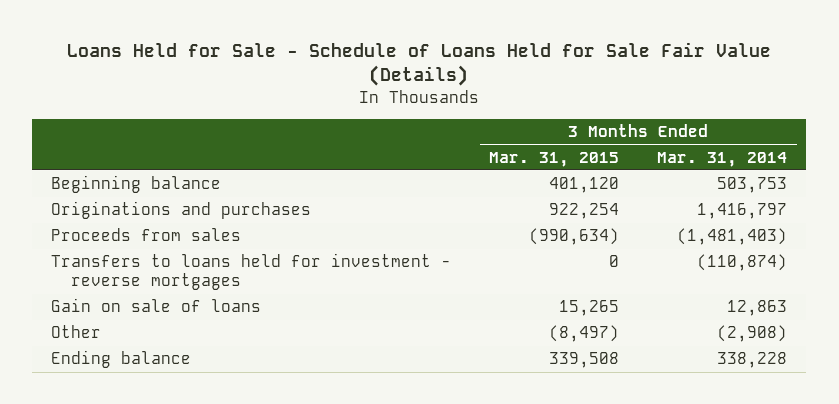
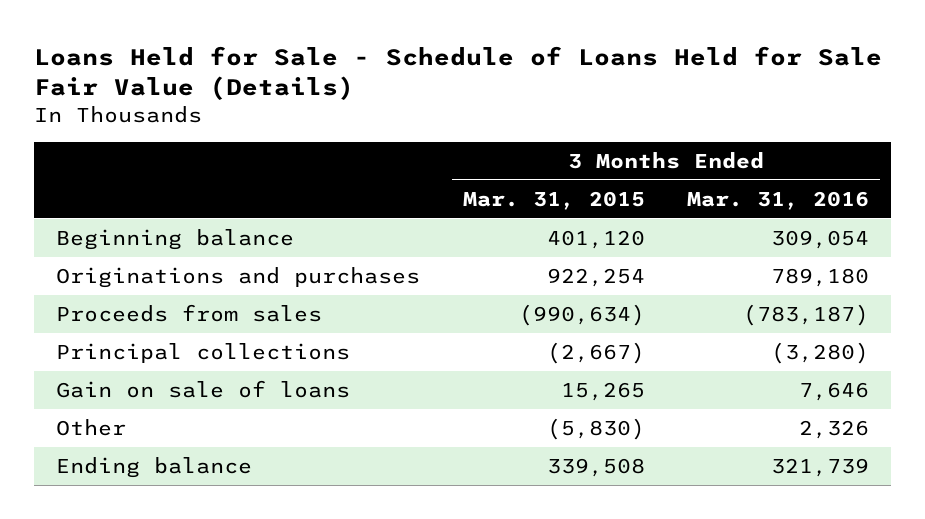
[657,151,788,167] Mar. 31, 2014 -> none
none -> [687,190,870,210] Mar. 31, 2016
[51,253,452,291] Transfers to loans held for investment - reverse mortgages -> none
none -> [55,342,350,363] Principal collections
[549,325,620,343] (8,497) -> [546,417,645,440] (5,830)

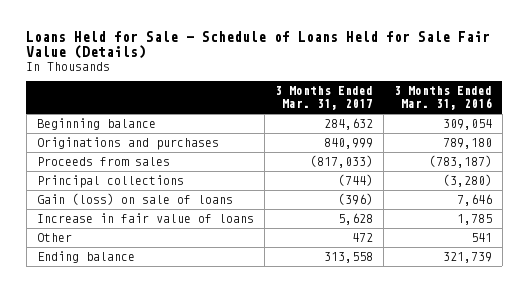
[462,190,645,210] Mar. 31, 2015 -> none
none -> [274,86,373,111] 3 Months Ended Mar. 31, 2017
[55,379,350,398] Gain on sale of loans -> [36,193,233,206] Gain (loss) on sale of loans
none -> [36,213,254,224] Increase in fair value of loans
[799,419,870,439] 2,326 -> [470,233,492,243] 541

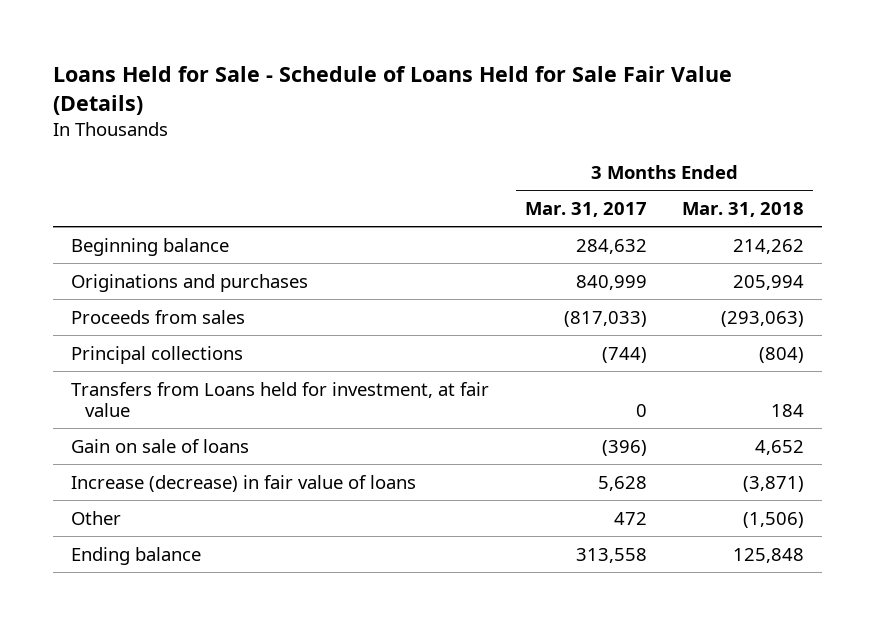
[393,86,492,111] 3 Months Ended Mar. 31, 2016 -> none
none -> [682,202,805,218] Mar. 31, 2018
none -> [71,381,490,418] Transfers from Loans held for investment, at fair value
[36,193,233,206] Gain (loss) on sale of loans -> [71,438,250,453] Gain on sale of loans
[36,213,254,224] Increase in fair value of loans -> [71,474,417,492] Increase (decrease) in fair value of loans

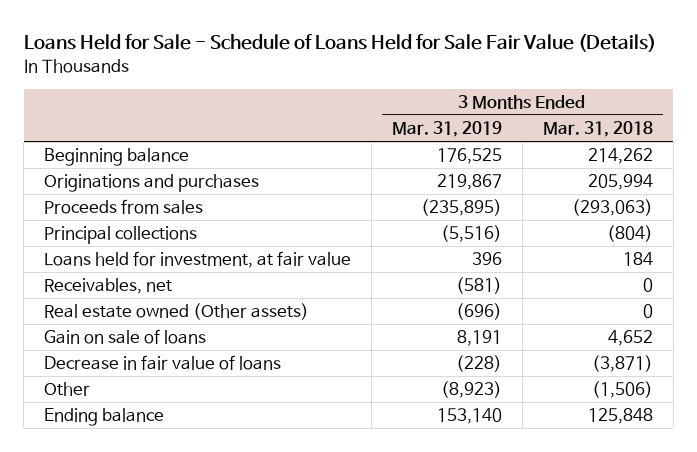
[524,202,647,218] Mar. 31, 2017 -> none
none -> [391,120,502,137] Mar. 31, 2019
[71,381,490,418] Transfers from Loans held for investment, at fair value -> [44,251,352,269] Loans held for investment, at fair value
none -> [44,278,173,295] Receivables, net
none -> [44,303,310,321] Real estate owned (Other assets)
[71,474,417,492] Increase (decrease) in fair value of loans -> [44,355,282,371] Decrease in fair value of loans

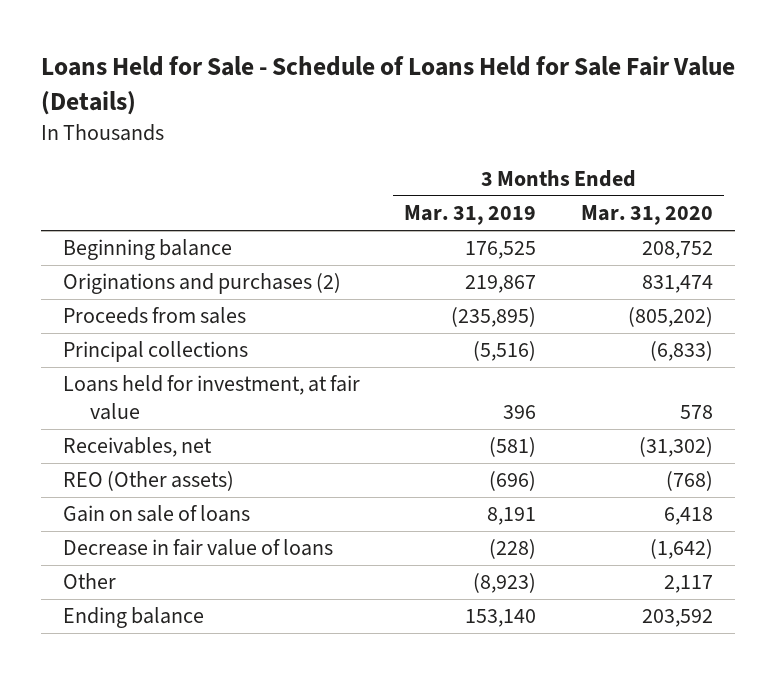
[542,120,653,137] Mar. 31, 2018 -> none
none -> [580,205,713,226] Mar. 31, 2020
[44,174,260,193] Originations and purchases -> [63,273,342,295] Originations and purchases (2)
[44,303,310,321] Real estate owned (Other assets) -> [63,471,235,492] REO (Other assets)

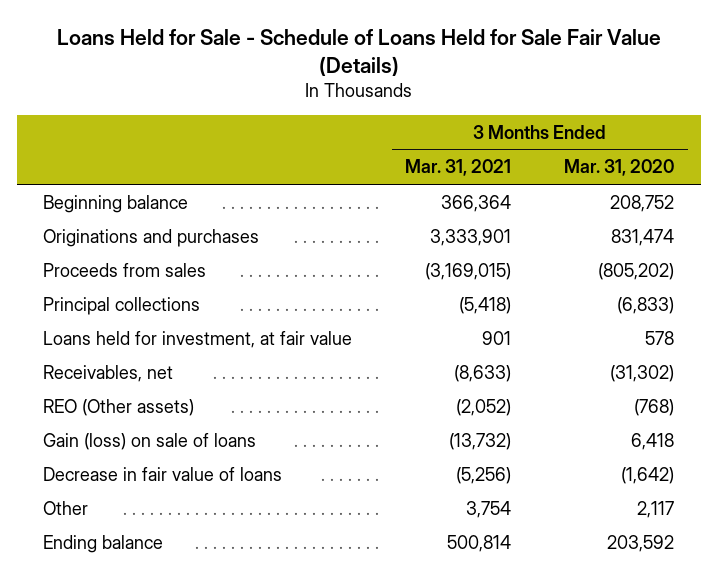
[404,205,537,226] Mar. 31, 2019 -> none
none -> [405,159,512,177] Mar. 31, 2021
[63,273,342,295] Originations and purchases (2) -> [43,228,260,247] Originations and purchases
[63,505,251,523] Gain on sale of loans -> [43,432,257,450] Gain (loss) on sale of loans

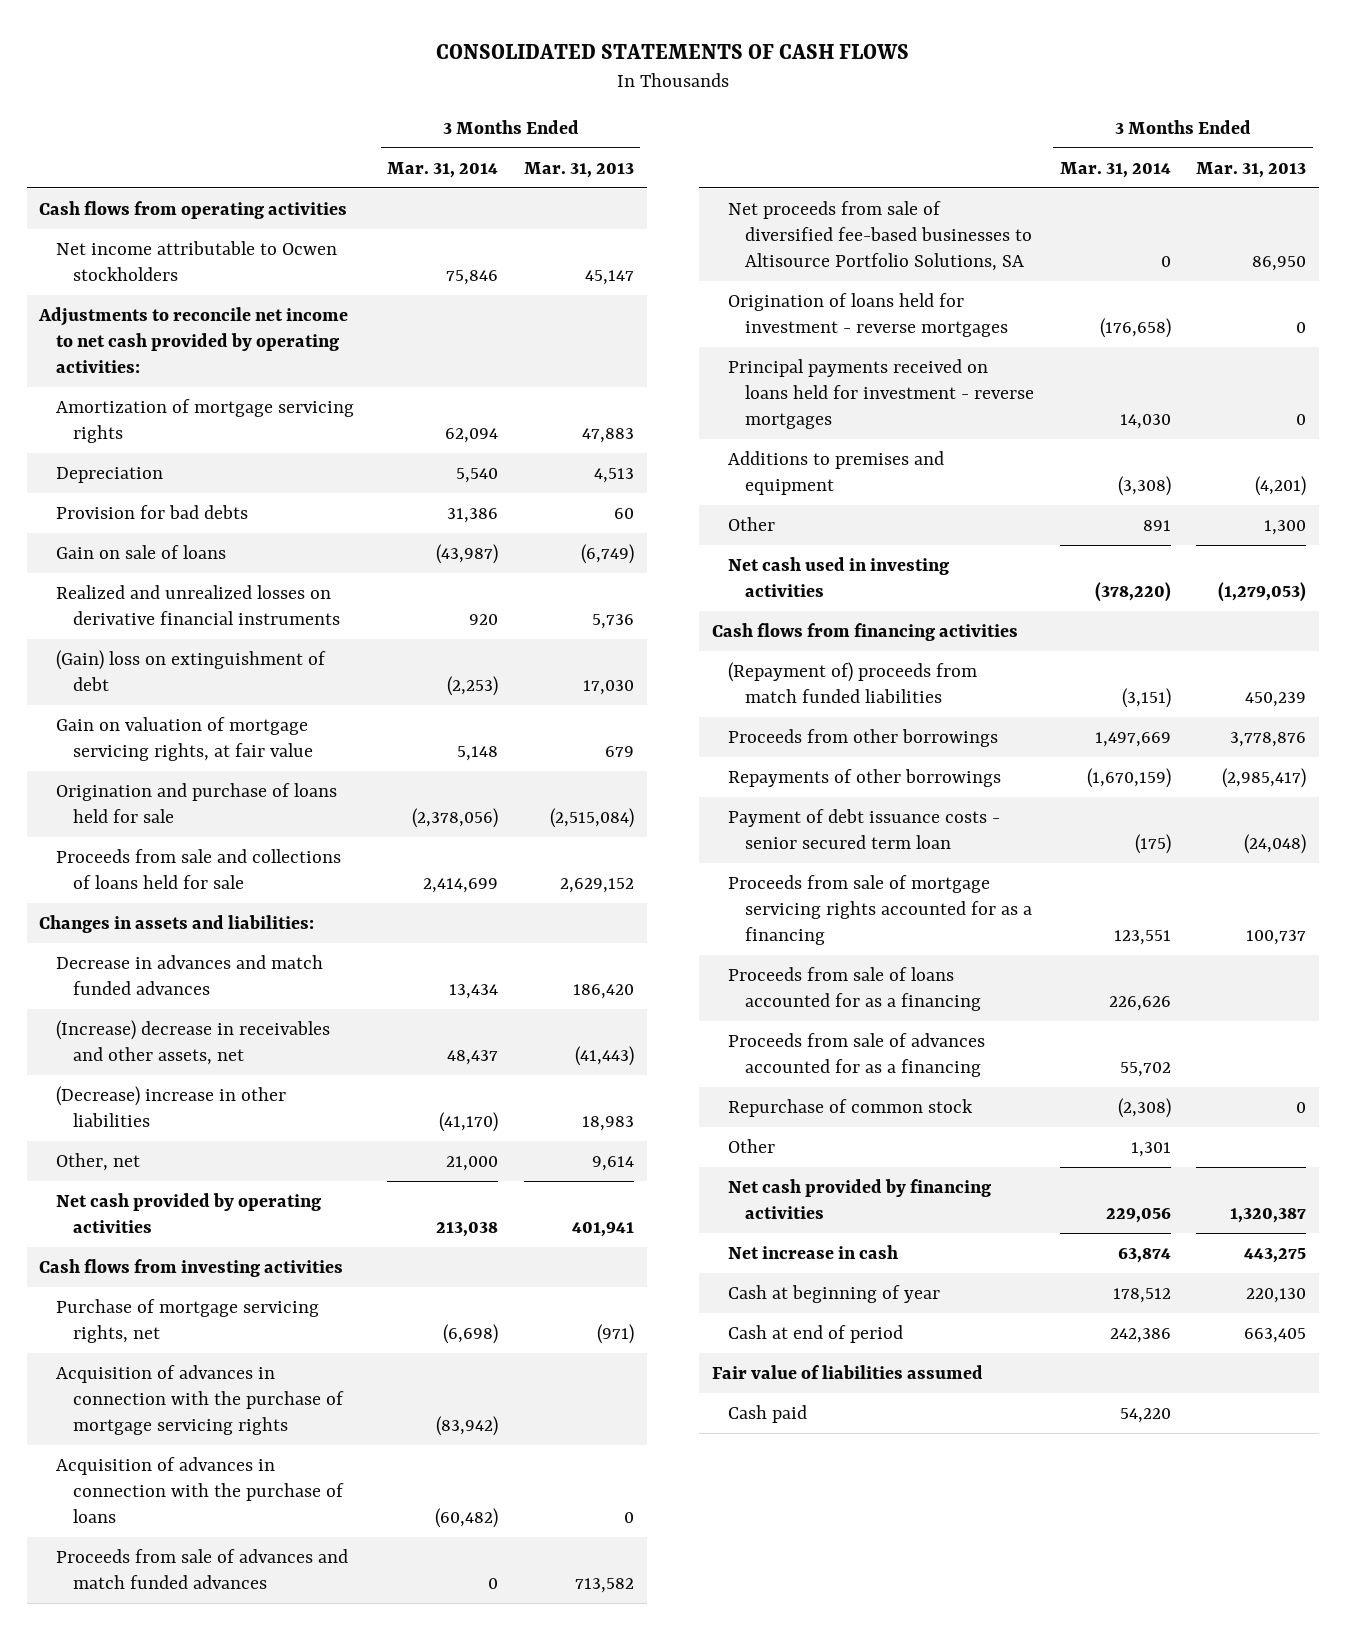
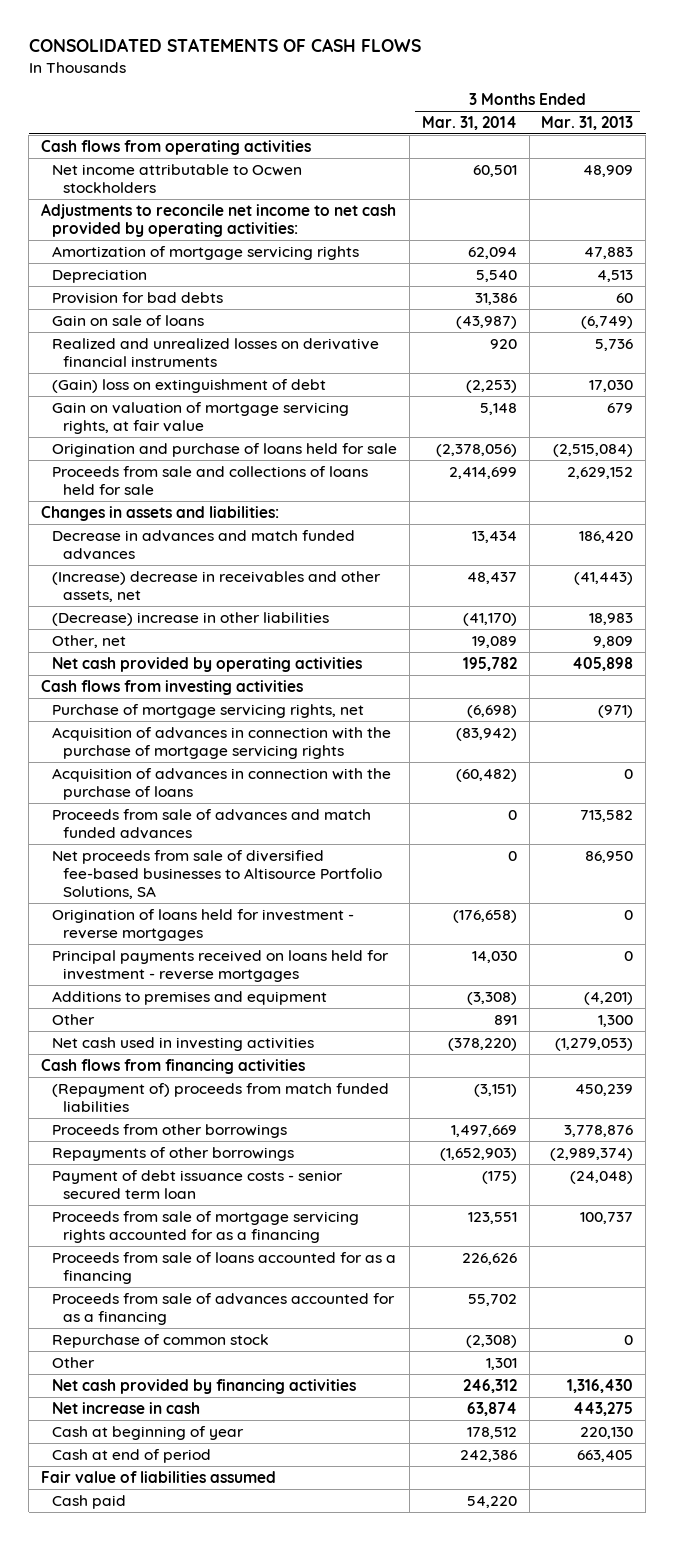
[446,269,499,285] 75,846 -> [472,164,517,177] 60,501
[585,269,635,285] 45,147 -> [583,164,634,177] 48,909
[446,1155,499,1171] 21,000 -> [471,635,517,648] 19,089
[592,1155,635,1171] 9,614 -> [593,635,634,648] 9,809
[436,1221,499,1237] 213,038 -> [462,656,517,671] 195,782
[572,1221,635,1237] 401,941 -> [572,656,634,671] 405,898
[1086,767,1171,788] (1,670,159) -> [439,1147,517,1161] (1,652,903)
[1222,767,1307,788] (2,985,417) -> [550,1147,634,1161] (2,989,374)
[1105,1207,1171,1223] 229,056 -> [462,1378,517,1393] 246,312
[1230,1207,1307,1223] 1,320,387 -> [567,1378,634,1393] 1,316,430

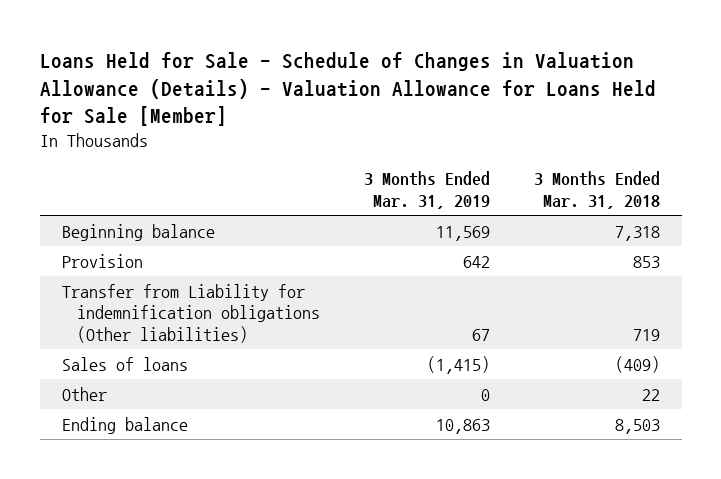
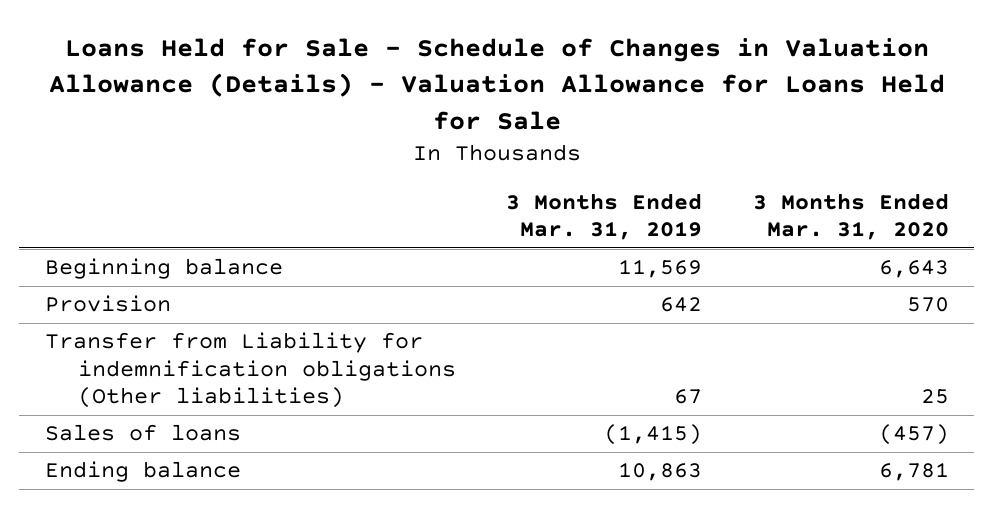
[39,52,656,127] Loans Held for Sale - Schedule of Changes in Valuation Allowance (Details) - Valuation Allowance for Loans Held for Sale [Member] -> [48,37,945,130] Loans Held for Sale - Schedule of Changes in Valuation Allowance (Details) - Valuation Allowance for Loans Held for Sale
[533,171,660,210] 3 Months Ended Mar. 31, 2018 -> none
none -> [753,192,950,241] 3 Months Ended Mar. 31, 2020
[61,386,107,401] Other -> none

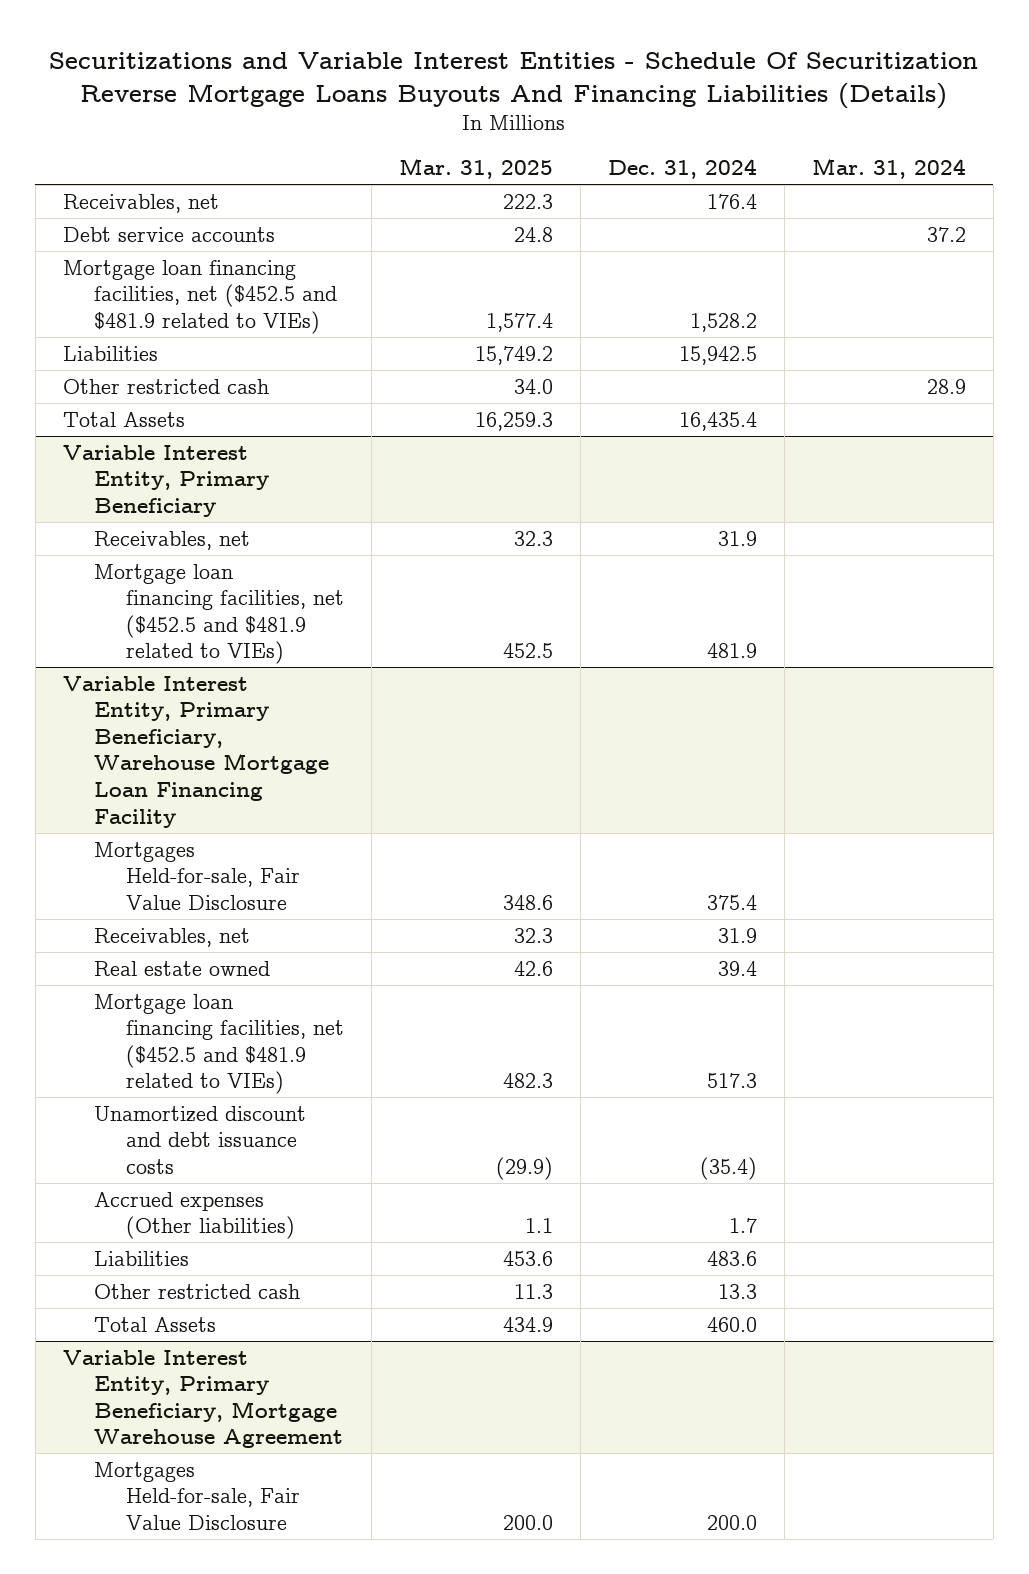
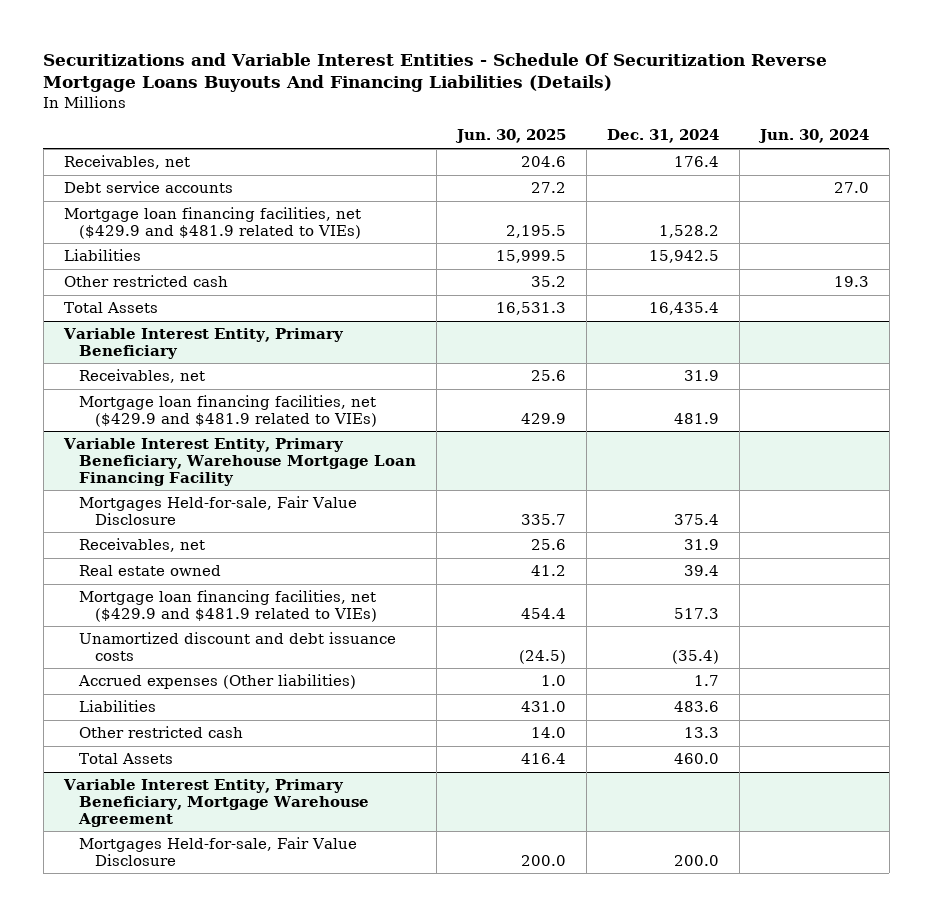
[398,158,553,180] Mar. 31, 2025 -> none
[811,158,966,180] Mar. 31, 2024 -> none
none -> [455,129,567,144] Jun. 30, 2025
none -> [757,129,869,144] Jun. 30, 2024
[62,259,338,334] Mortgage loan financing facilities, net ($452.5 and $481.9 related to VIEs) -> [63,207,362,239] Mortgage loan financing facilities, net ($429.9 and $481.9 related to VIEs)
[94,563,344,665] Mortgage loan financing facilities, net ($452.5 and $481.9 related to VIEs) -> [79,395,377,427] Mortgage loan financing facilities, net ($429.9 and $481.9 related to VIEs)
[94,993,344,1095] Mortgage loan financing facilities, net ($452.5 and $481.9 related to VIEs) -> [79,590,377,622] Mortgage loan financing facilities, net ($429.9 and $481.9 related to VIEs)

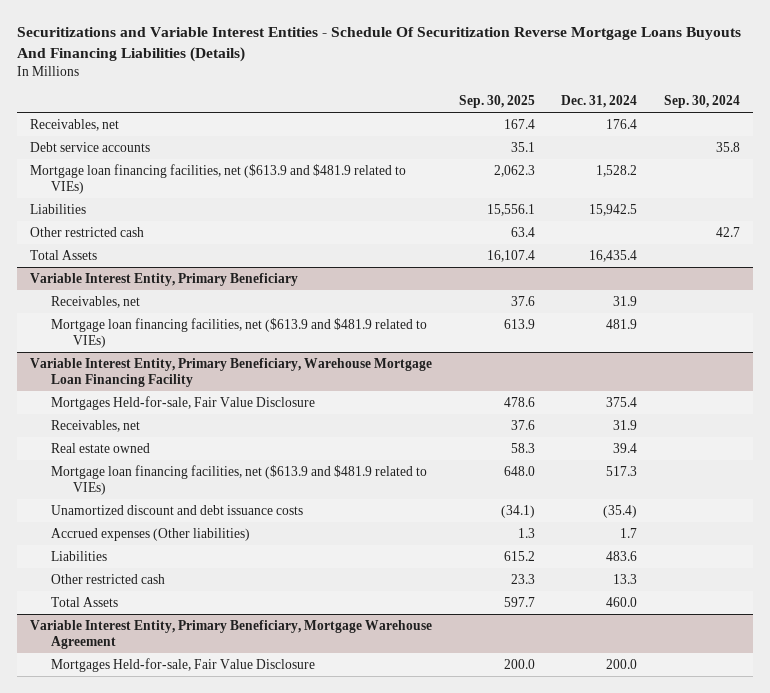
[455,129,567,144] Jun. 30, 2025 -> none
[757,129,869,144] Jun. 30, 2024 -> none
none -> [458,95,535,109] Sep. 30, 2025
none -> [663,95,740,109] Sep. 30, 2024
[63,207,362,239] Mortgage loan financing facilities, net ($429.9 and $481.9 related to VIEs) -> [30,163,407,195] Mortgage loan financing facilities, net ($613.9 and $481.9 related to VIEs)
[79,395,377,427] Mortgage loan financing facilities, net ($429.9 and $481.9 related to VIEs) -> [51,317,428,349] Mortgage loan financing facilities, net ($613.9 and $481.9 related to VIEs)
[79,590,377,622] Mortgage loan financing facilities, net ($429.9 and $481.9 related to VIEs) -> [51,464,428,496] Mortgage loan financing facilities, net ($613.9 and $481.9 related to VIEs)

